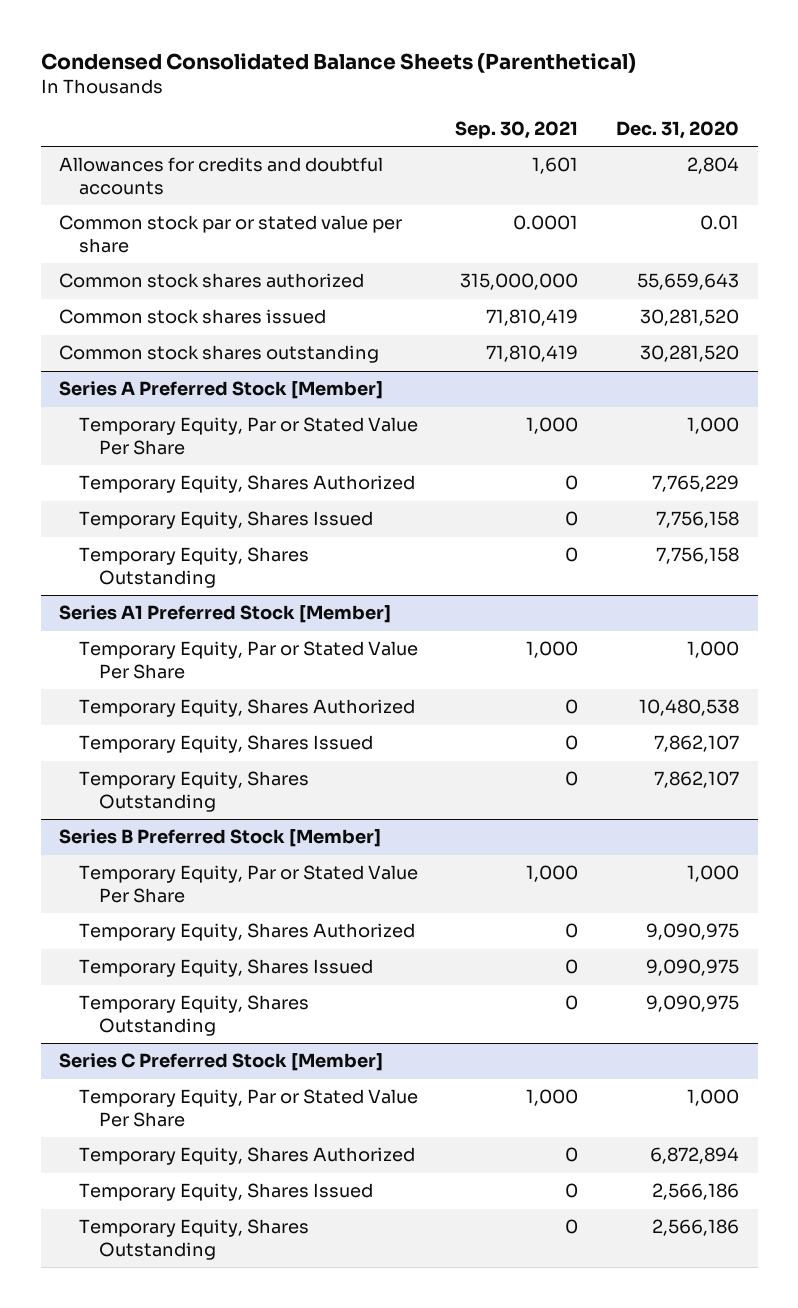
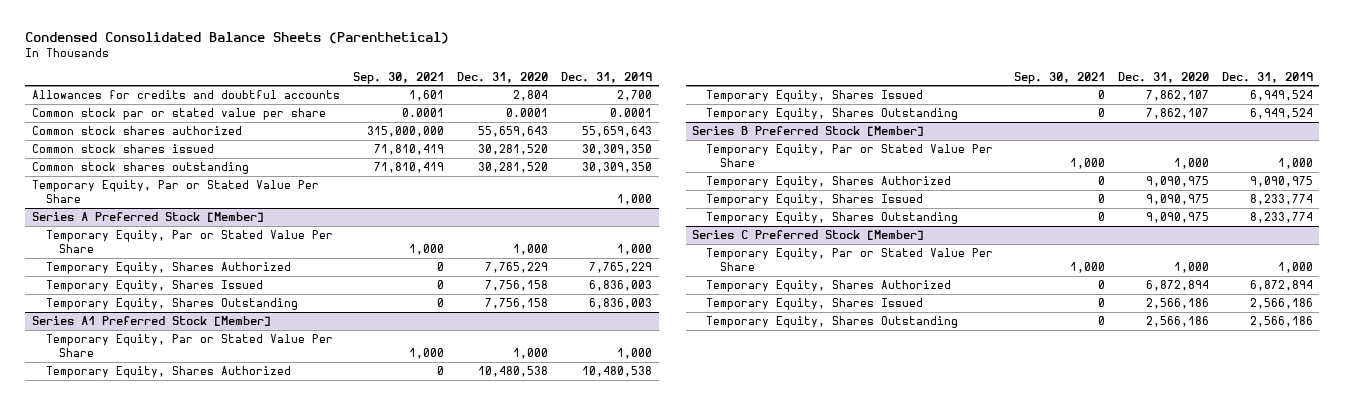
none -> [561,71,653,83] Dec. 31, 2019
[699,215,739,231] 0.01 -> [506,107,549,117] 0.0001
none -> [31,179,319,203] Temporary Equity, Par or Stated Value Per Share

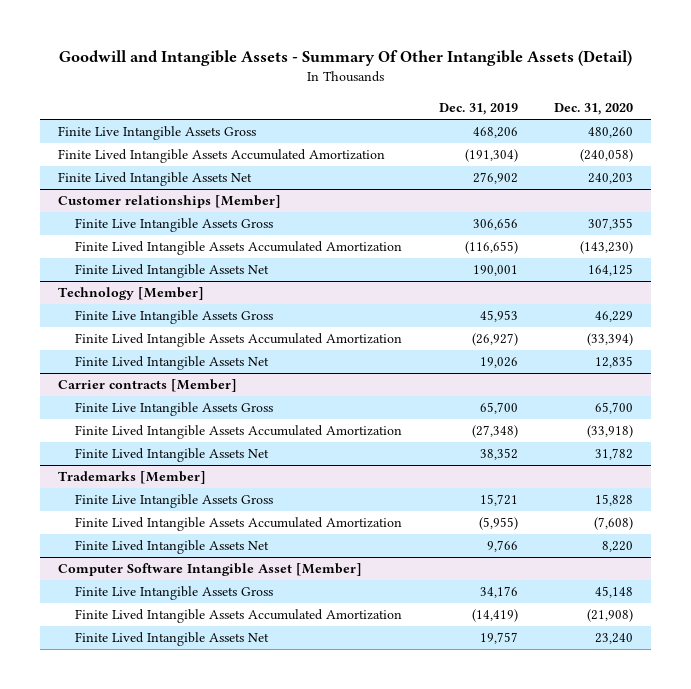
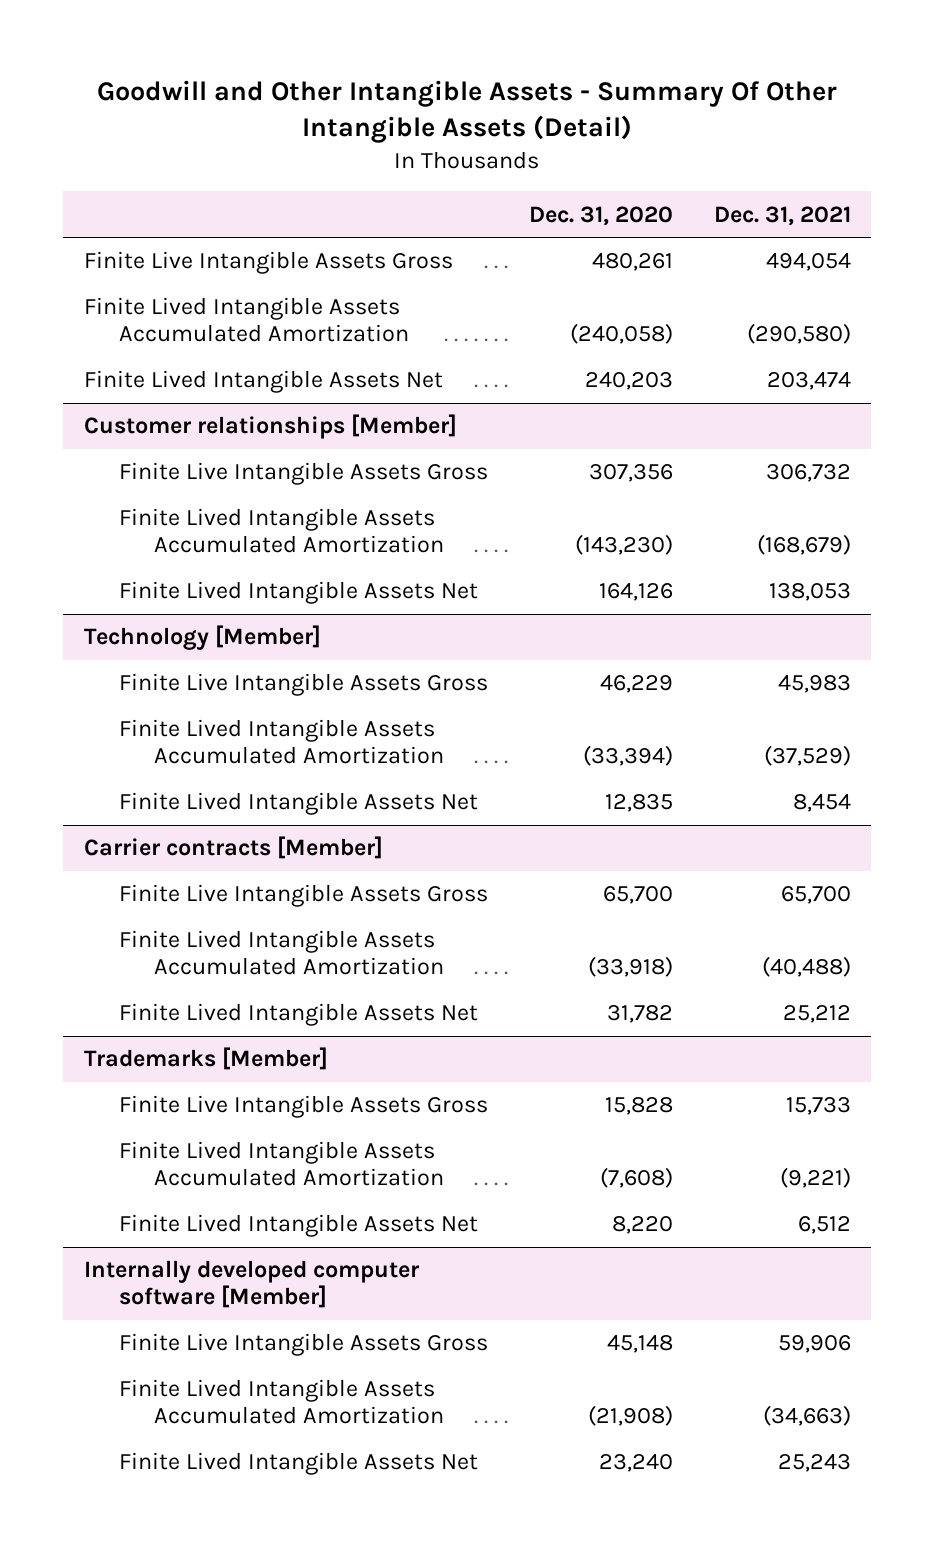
[58,50,632,67] Goodwill and Intangible Assets - Summary Of Other Intangible Assets (Detail) -> [97,79,838,144] Goodwill and Other Intangible Assets - Summary Of Other Intangible Assets (Detail)
[438,102,518,115] Dec. 31, 2019 -> none
none -> [713,205,851,226] Dec. 31, 2021
[588,127,634,139] 480,260 -> [591,253,673,272] 480,261
[588,218,634,231] 307,355 -> [588,464,673,483] 307,356
[588,264,634,277] 164,125 -> [598,583,673,602] 164,126
[58,563,363,577] Computer Software Intangible Asset [Member] -> [83,1260,420,1309] Internally developed computer software [Member]

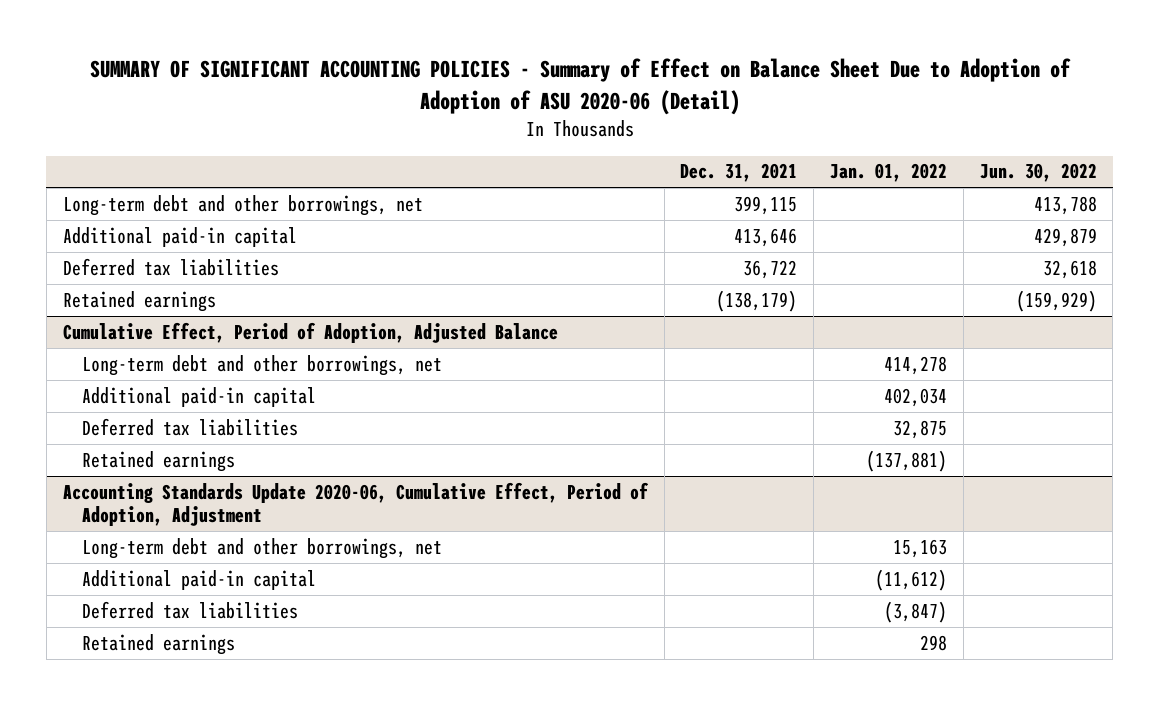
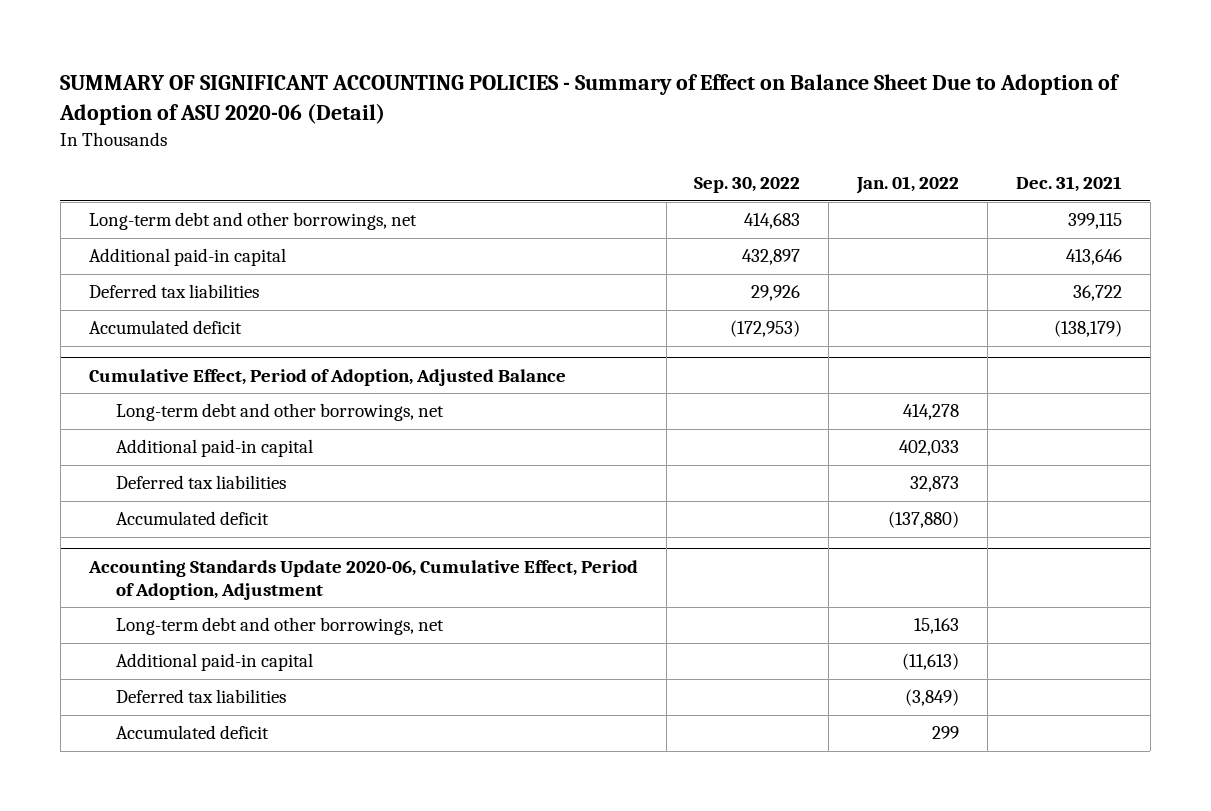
[979,163,1097,183] Jun. 30, 2022 -> none
none -> [694,177,801,194] Sep. 30, 2022
[62,290,216,312] Retained earnings -> [88,320,242,335] Accumulated deficit
[81,450,235,472] Retained earnings -> none
[883,387,947,407] 402,034 -> [899,440,960,457] 402,033
[892,419,947,439] 32,875 -> [910,476,960,493] 32,873
none -> [115,511,269,526] Accumulated deficit
[81,633,235,655] Retained earnings -> none
[874,568,947,591] (11,612) -> [902,653,960,671] (11,613)
[883,600,947,623] (3,847) -> [905,689,960,707] (3,849)
none -> [115,725,269,740] Accumulated deficit

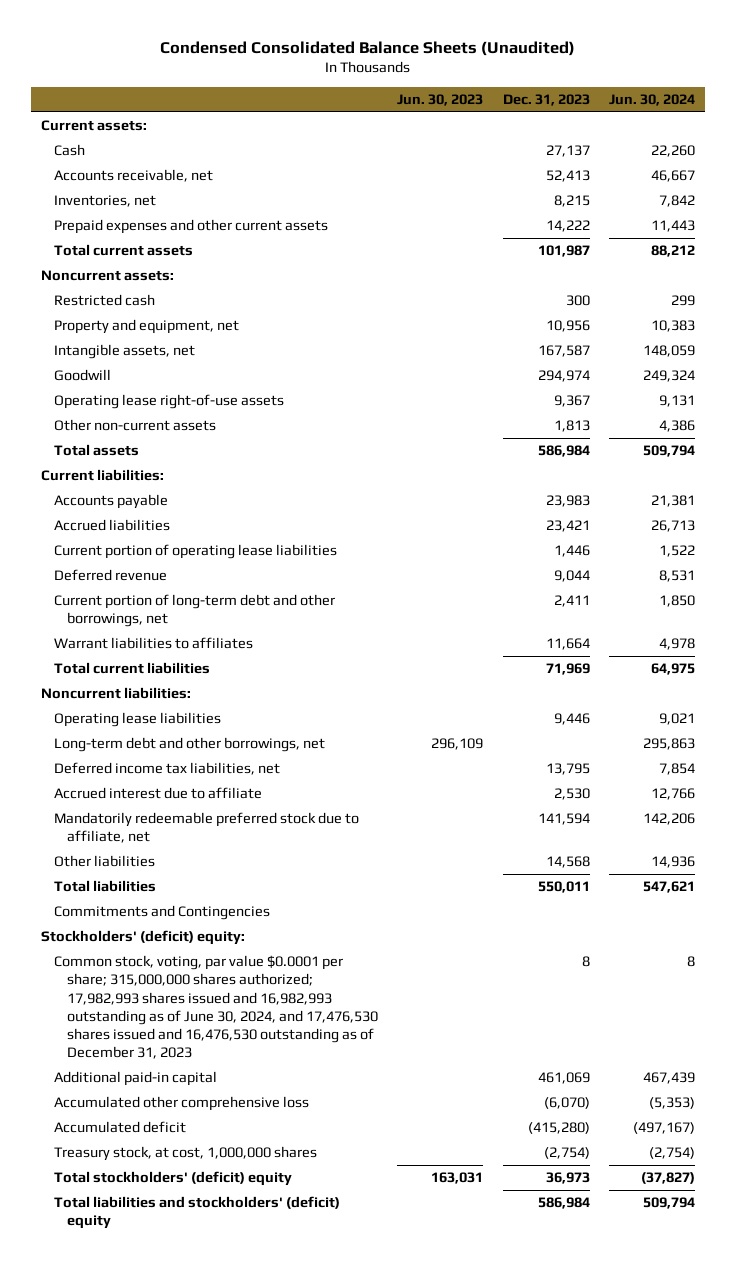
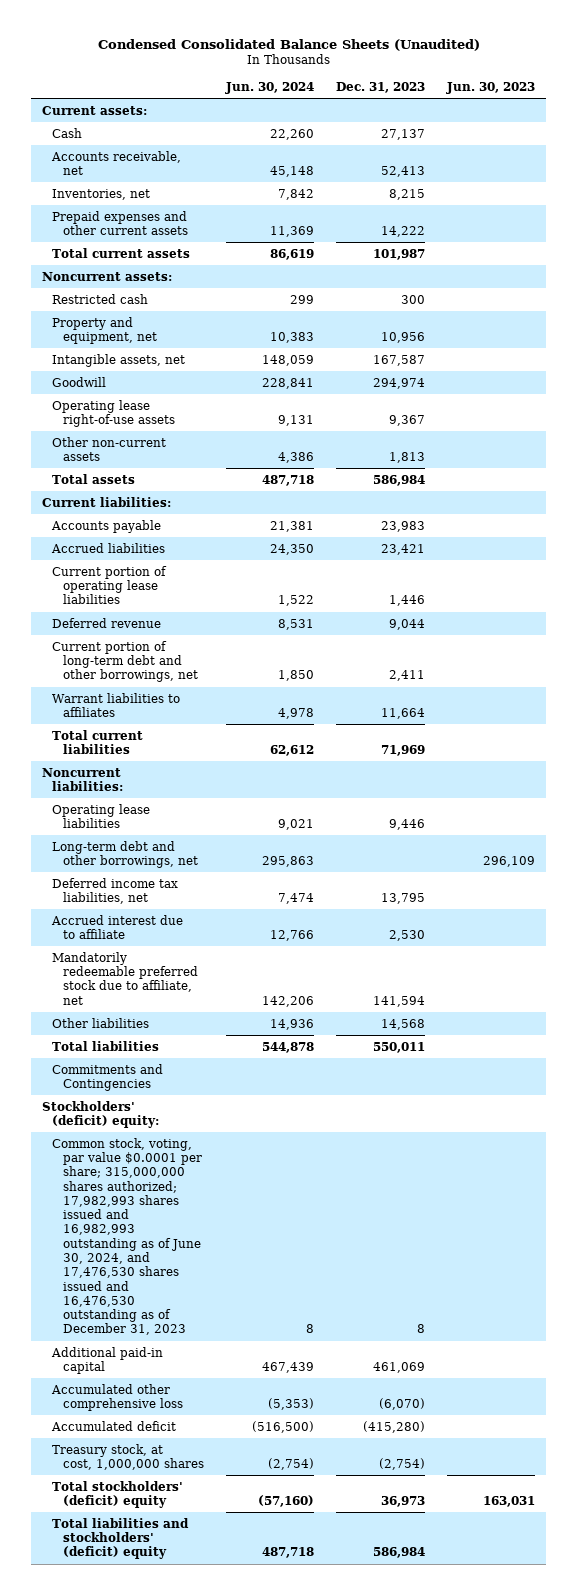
[650,170,695,183] 46,667 -> [269,166,314,178] 45,148
[650,220,695,233] 11,443 -> [269,226,314,238] 11,369
[650,245,695,258] 88,212 -> [269,248,314,260] 86,619
[642,370,695,383] 249,324 -> [261,377,314,389] 228,841
[642,445,695,458] 509,794 -> [261,474,314,486] 487,718
[650,520,695,533] 26,713 -> [269,543,314,555] 24,350
[650,663,695,676] 64,975 -> [269,745,314,757] 62,612
[658,763,695,776] 7,854 -> [277,893,314,905] 7,474
[642,881,695,894] 547,621 -> [261,1041,314,1053] 544,878
[632,1122,695,1135] (497,167) -> [251,1420,314,1433] (516,500)
[640,1172,695,1185] (37,827) -> [257,1495,314,1508] (57,160)
[642,1197,695,1210] 509,794 -> [261,1547,314,1559] 487,718

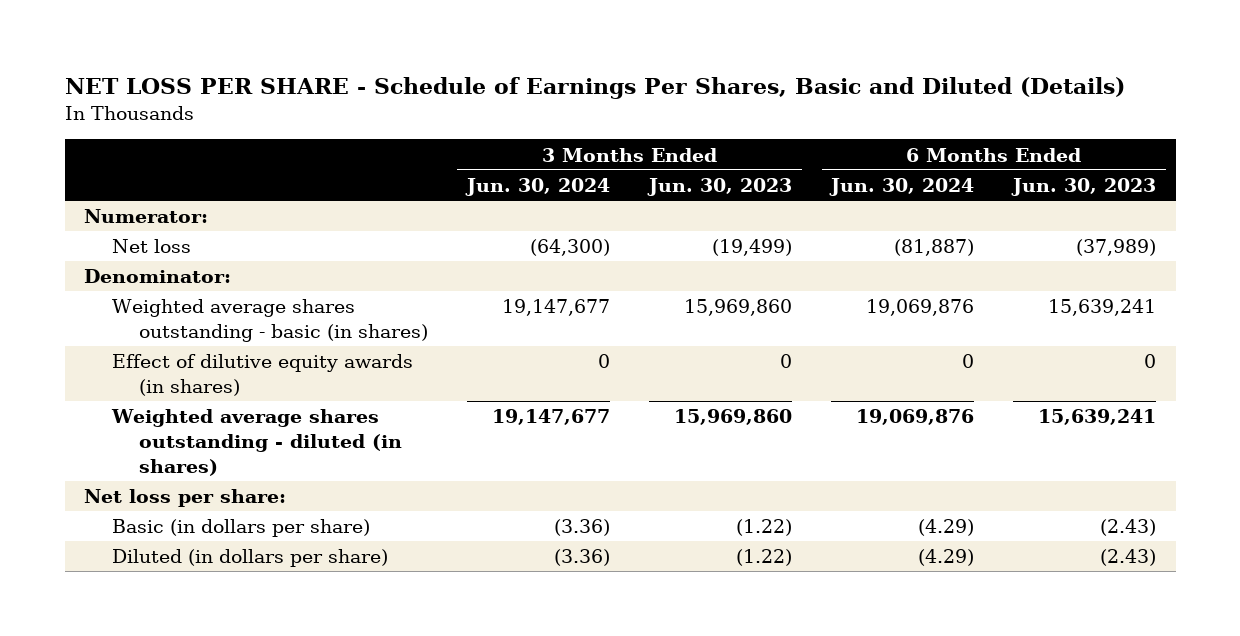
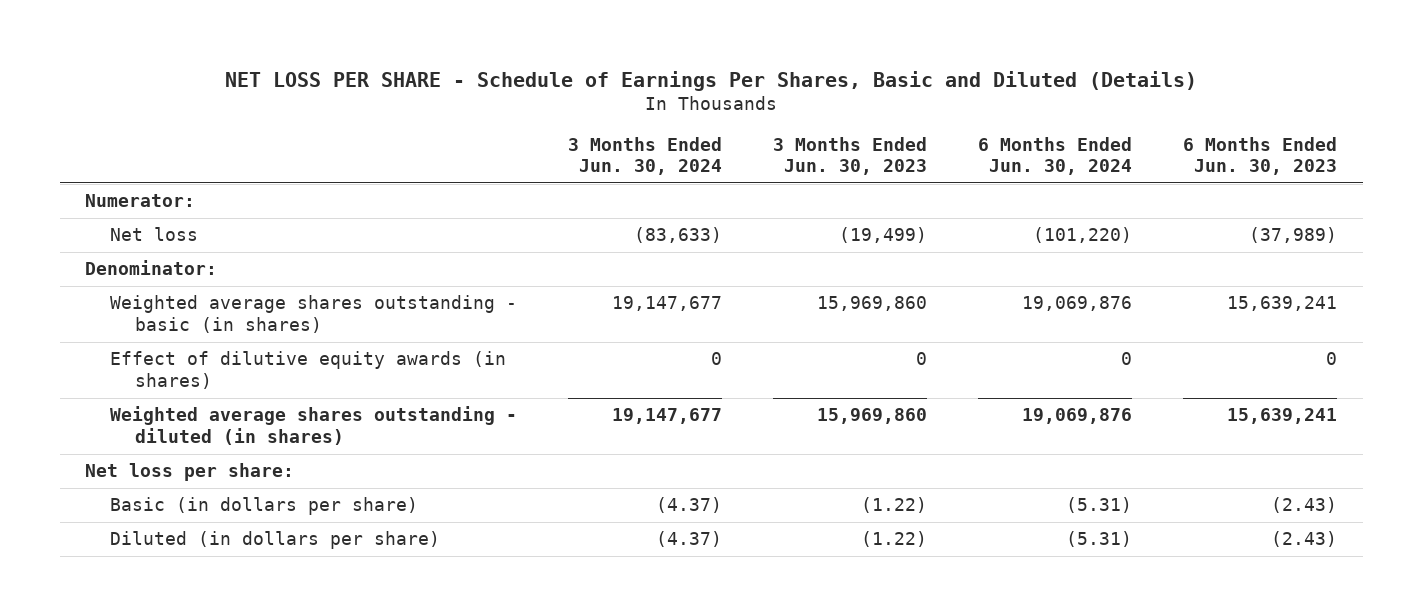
[530,239,611,257] (64,300) -> [634,227,723,244] (83,633)
[894,239,975,257] (81,887) -> [1033,227,1133,244] (101,220)
[554,519,611,537] (3.36) -> [656,497,723,514] (4.37)
[918,519,975,537] (4.29) -> [1066,497,1133,514] (5.31)
[554,549,611,567] (3.36) -> [656,531,723,548] (4.37)
[918,549,975,567] (4.29) -> [1066,531,1133,548] (5.31)

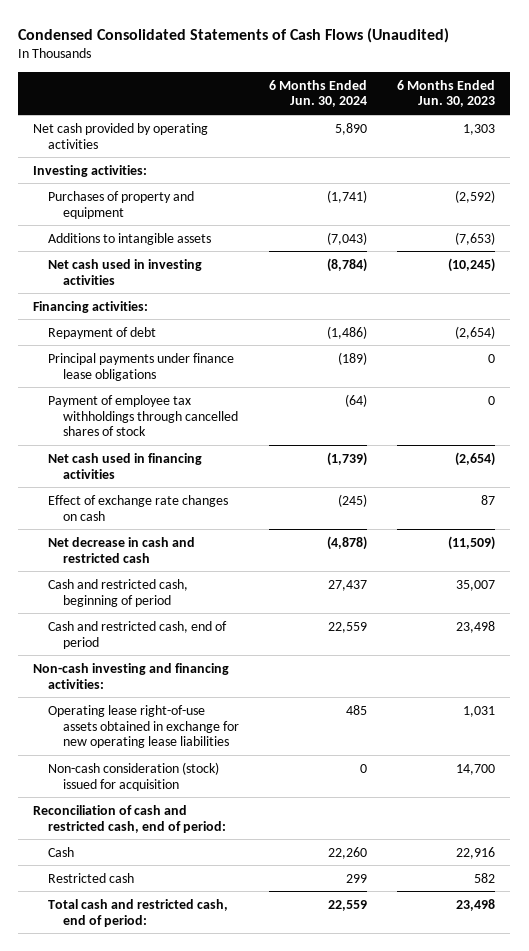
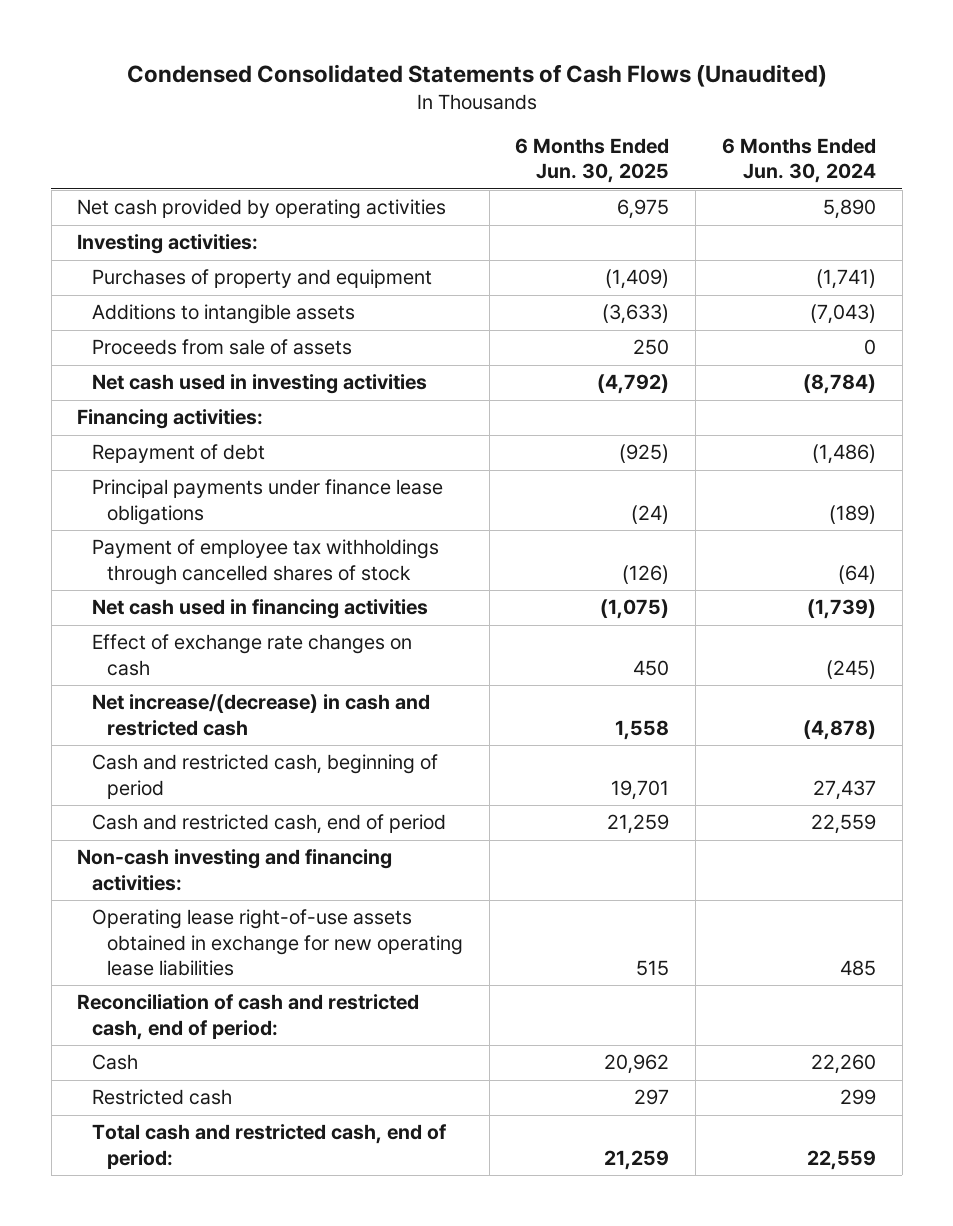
[397,79,496,108] 6 Months Ended Jun. 30, 2023 -> none
none -> [515,138,670,184] 6 Months Ended Jun. 30, 2025
none -> [92,339,353,356] Proceeds from sale of assets
[48,536,196,563] Net decrease in cash and restricted cash -> [92,694,431,736] Net increase/(decrease) in cash and restricted cash
[48,761,220,791] Non-cash consideration (stock) issued for acquisition -> none

